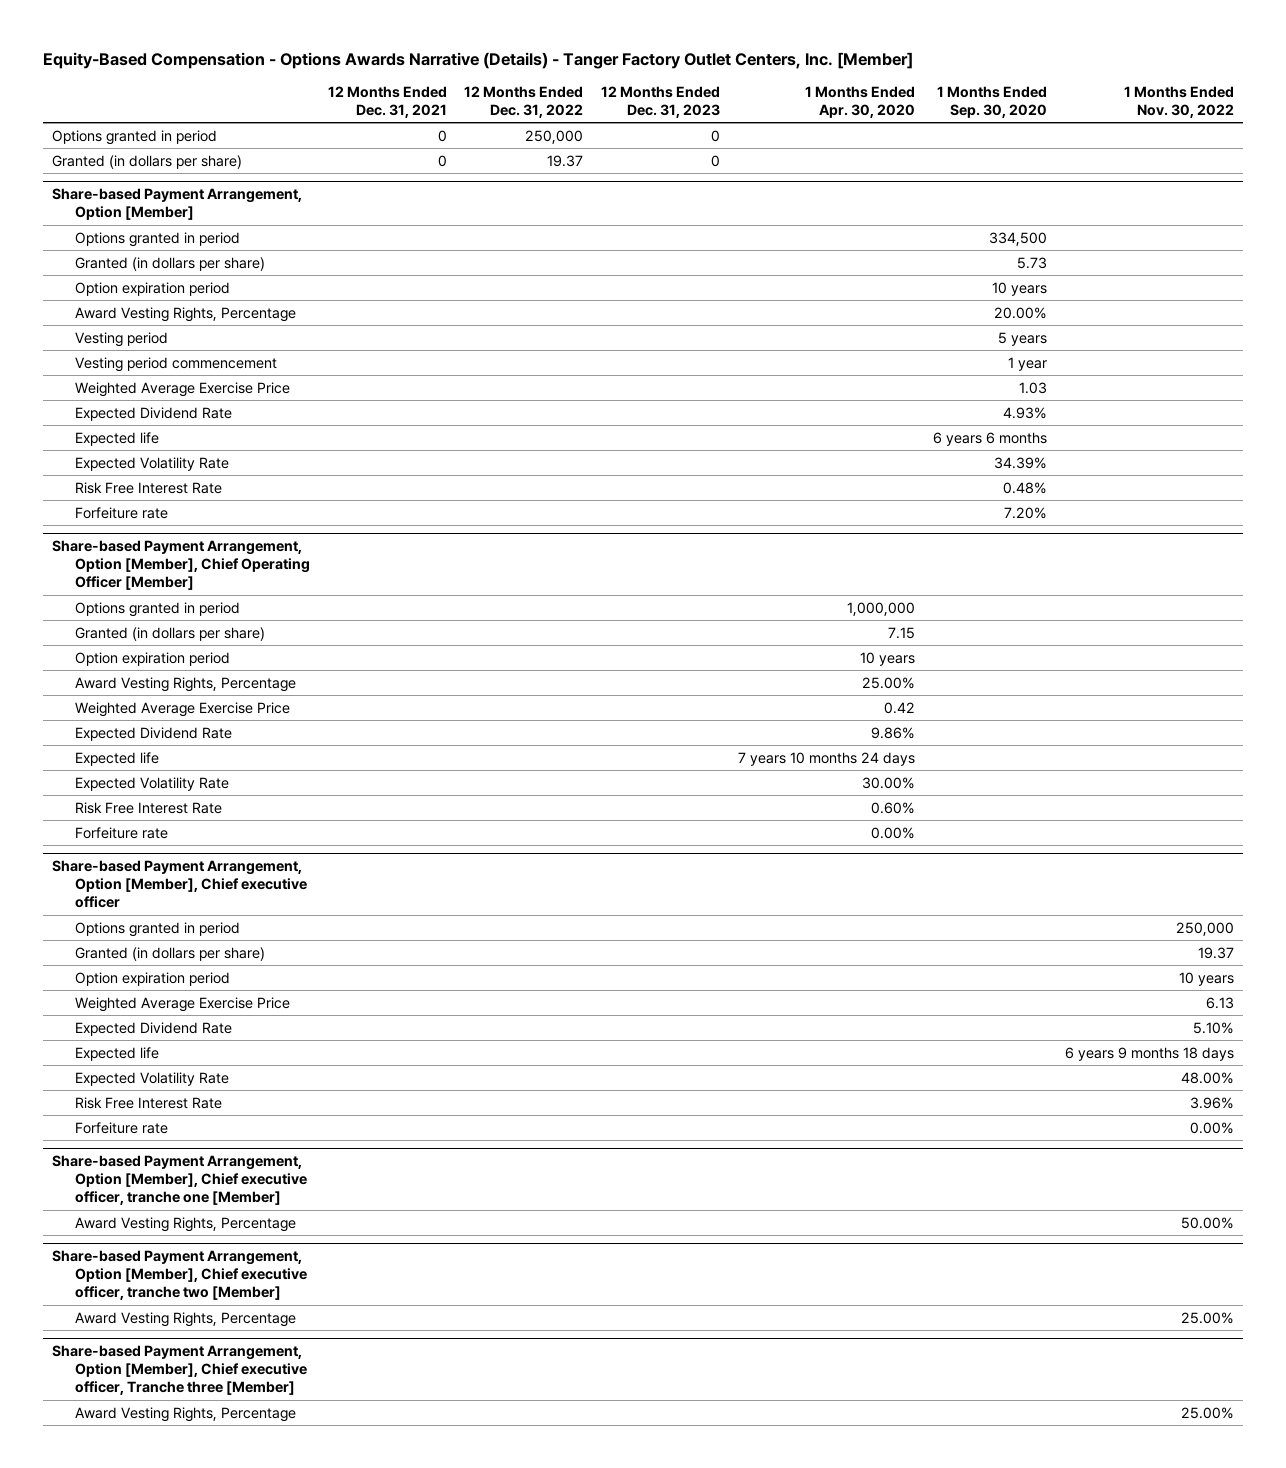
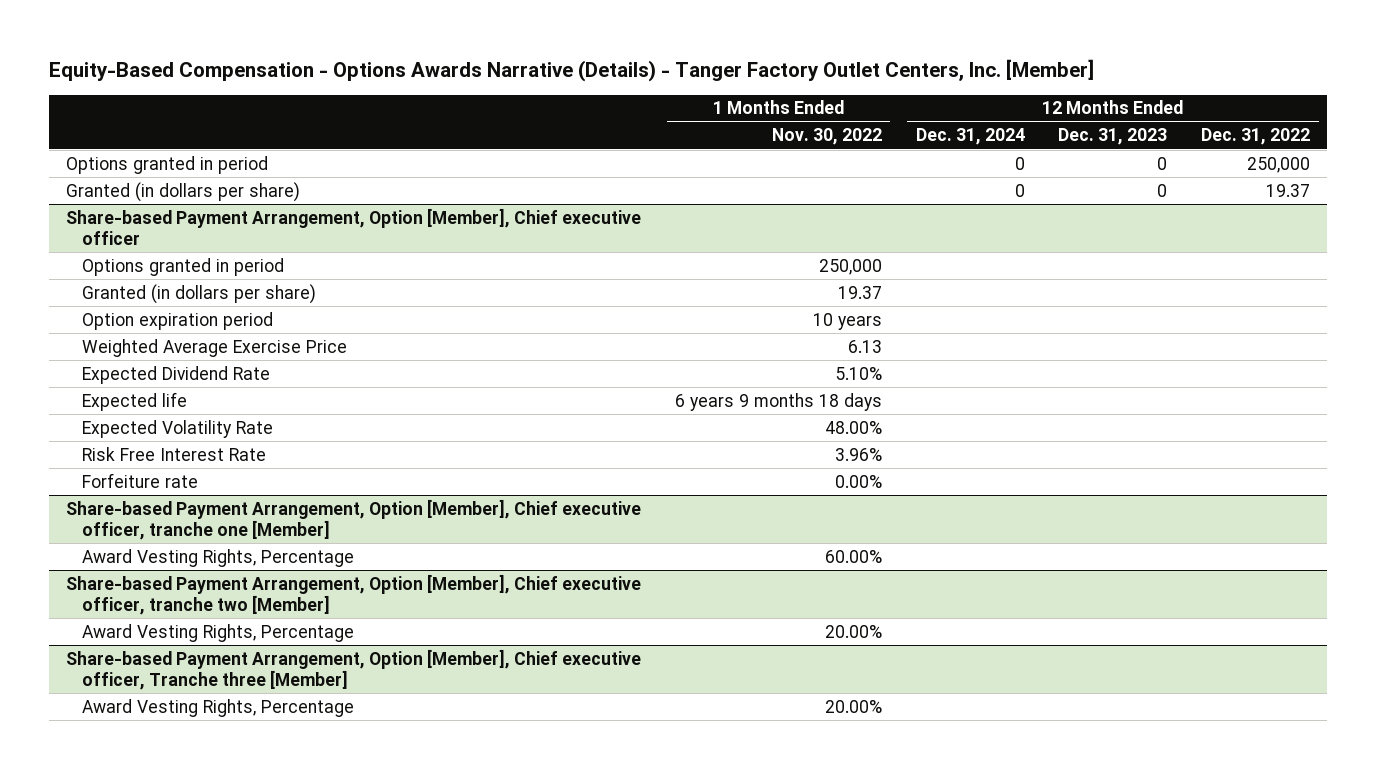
[327,86,447,118] 12 Months Ended Dec. 31, 2021 -> none
[805,86,916,118] 1 Months Ended Apr. 30, 2020 -> none
[937,86,1048,118] 1 Months Ended Sep. 30, 2020 -> none
none -> [915,128,1025,146] Dec. 31, 2024
[51,188,302,221] Share-based Payment Arrangement, Option [Member] -> none
[74,231,240,247] Options granted in period -> none
[74,256,265,271] Granted (in dollars per share) -> none
[74,281,230,296] Option expiration period -> none
[74,306,296,322] Award Vesting Rights, Percentage -> none
[74,331,168,347] Vesting period -> none
[74,356,277,372] Vesting period commencement -> none
[74,381,290,397] Weighted Average Exercise Price -> none
[74,406,232,421] Expected Dividend Rate -> none
[74,431,159,446] Expected life -> none
[74,456,229,471] Expected Volatility Rate -> none
[74,481,222,494] Risk Free Interest Rate -> none
[74,506,168,519] Forfeiture rate -> none
[51,540,310,591] Share-based Payment Arrangement, Option [Member], Chief Operating Officer [Member] -> none
[74,601,240,617] Options granted in period -> none
[74,626,265,641] Granted (in dollars per share) -> none
[74,651,230,666] Option expiration period -> none
[74,676,296,692] Award Vesting Rights, Percentage -> none
[74,701,290,717] Weighted Average Exercise Price -> none
[74,726,232,741] Expected Dividend Rate -> none
[74,751,159,766] Expected life -> none
[74,776,229,791] Expected Volatility Rate -> none
[74,801,222,814] Risk Free Interest Rate -> none
[74,826,168,839] Forfeiture rate -> none
[1180,1216,1234,1229] 50.00% -> [825,549,883,563] 60.00%
[1180,1311,1234,1324] 25.00% -> [825,624,883,638] 20.00%
[1180,1406,1234,1419] 25.00% -> [825,699,883,713] 20.00%

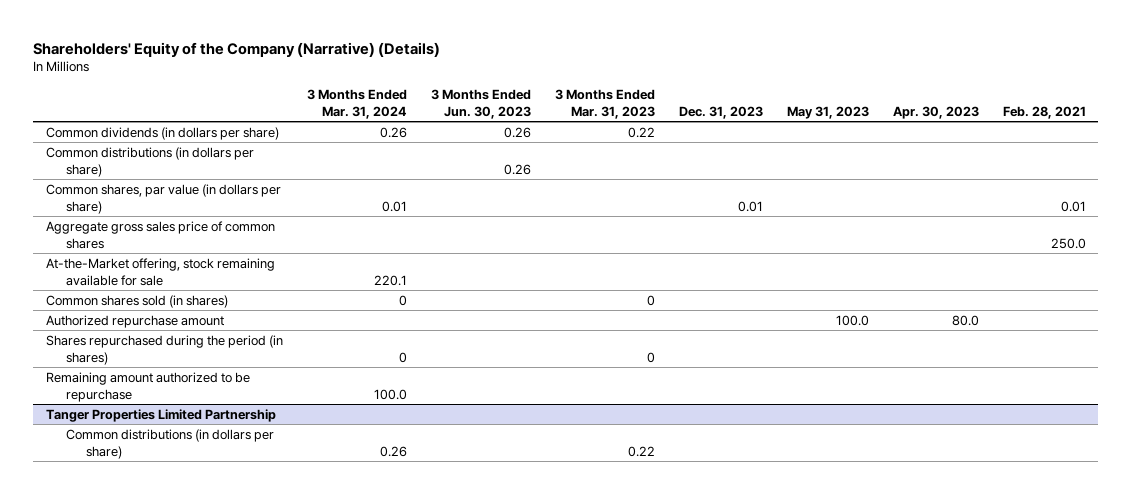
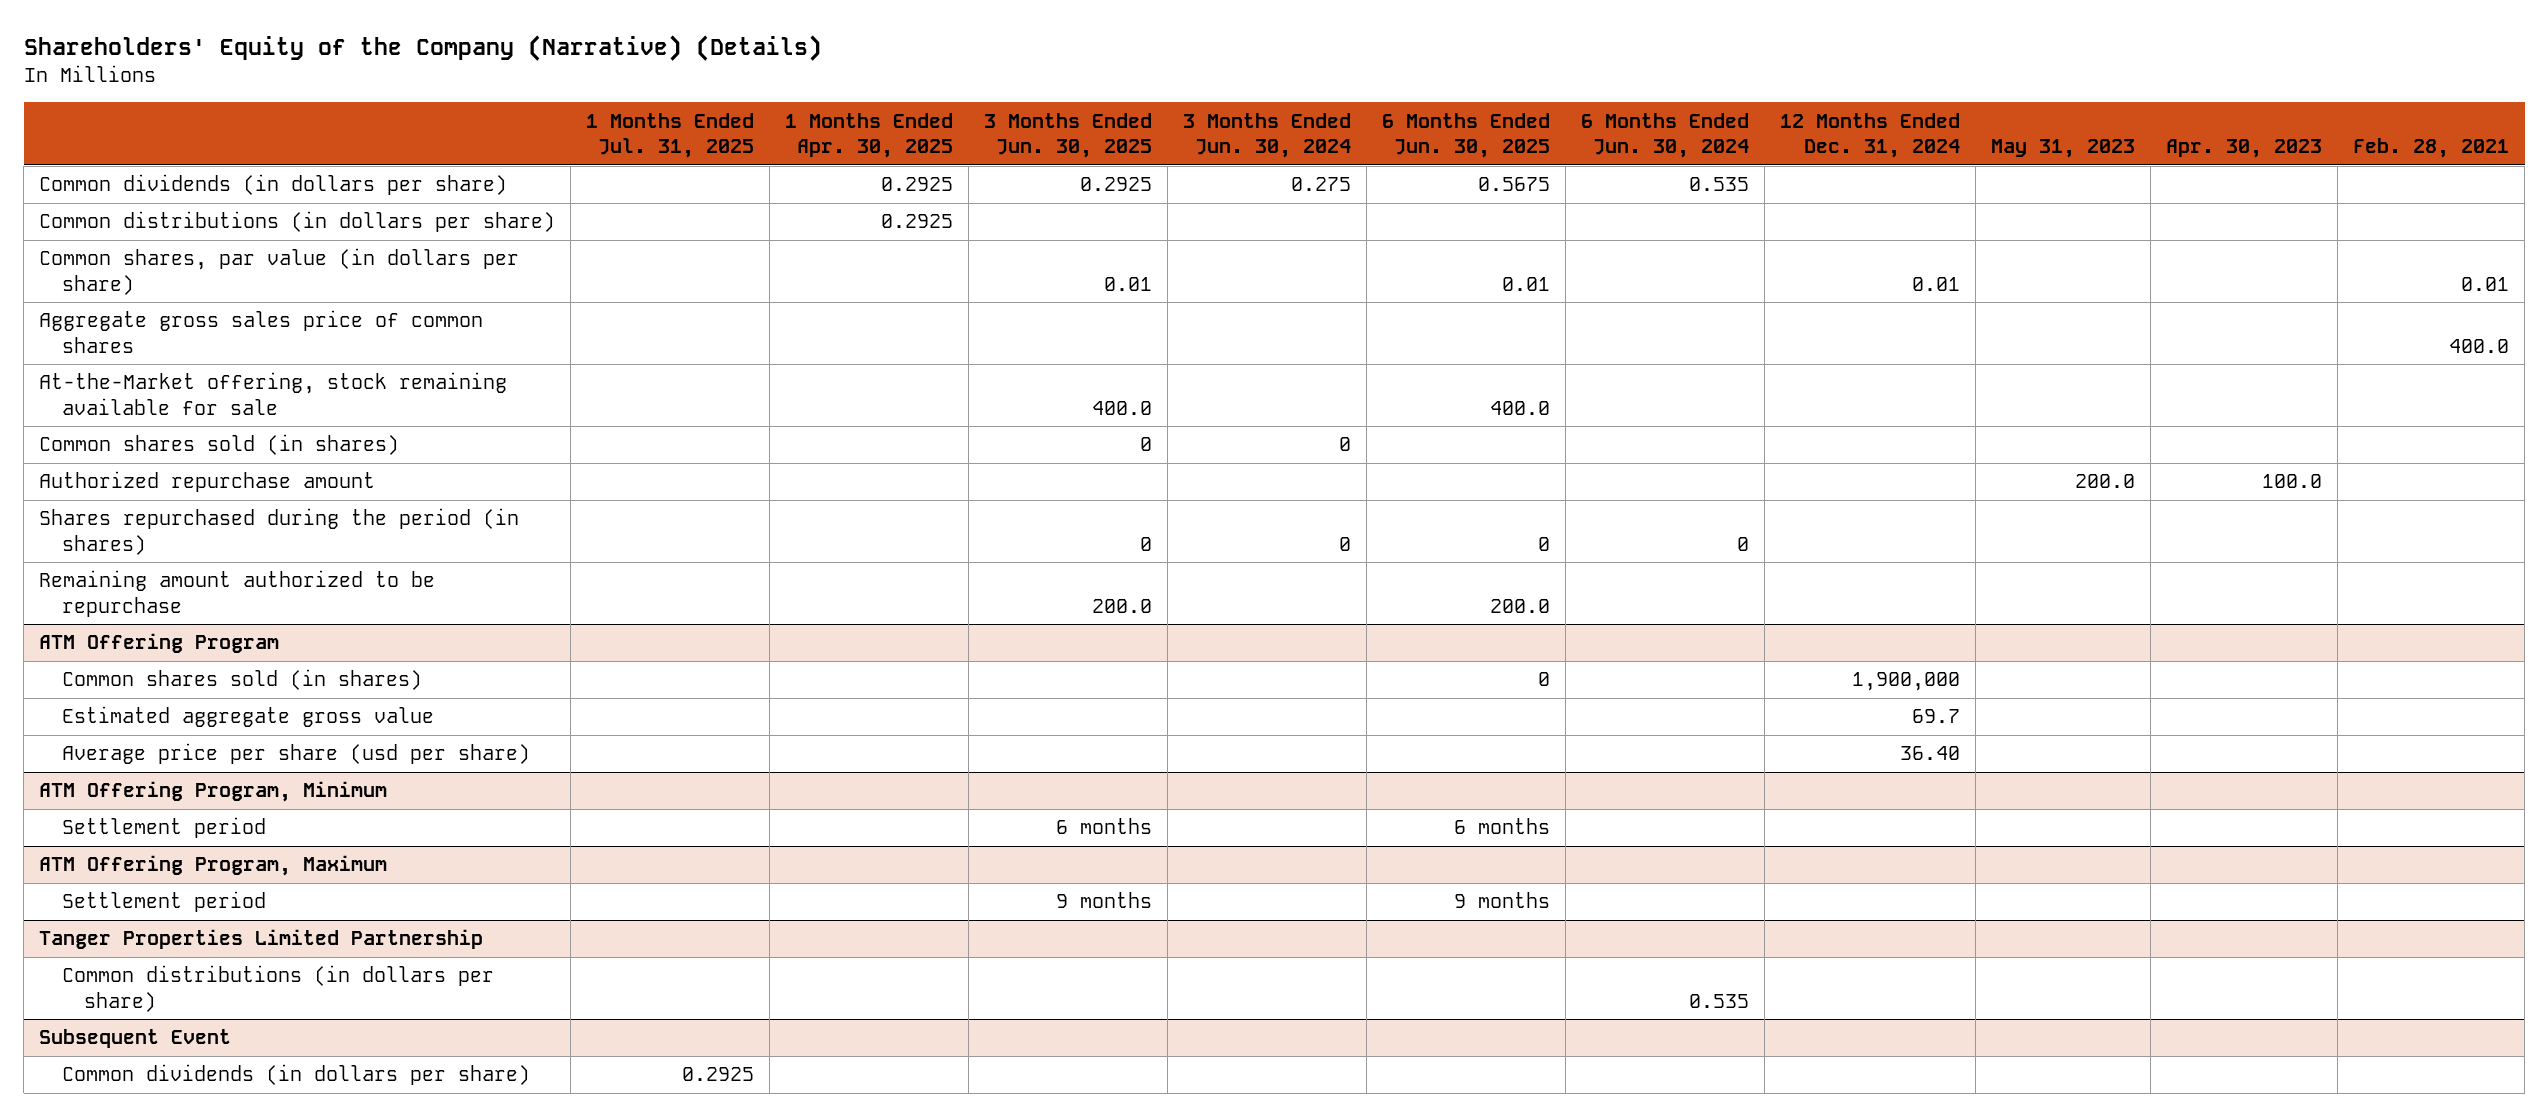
[306,89,407,120] 3 Months Ended Mar. 31, 2024 -> none
[430,89,531,120] 3 Months Ended Jun. 30, 2023 -> none
[554,89,655,120] 3 Months Ended Mar. 31, 2023 -> none
[679,106,764,120] Dec. 31, 2023 -> none
none -> [586,112,755,159] 1 Months Ended Jul. 31, 2025
none -> [785,112,954,159] 1 Months Ended Apr. 30, 2025
none -> [984,112,1153,159] 3 Months Ended Jun. 30, 2025
none -> [1183,112,1352,159] 3 Months Ended Jun. 30, 2024
none -> [1382,112,1551,159] 6 Months Ended Jun. 30, 2025
none -> [1581,112,1750,159] 6 Months Ended Jun. 30, 2024
none -> [1780,112,1961,159] 12 Months Ended Dec. 31, 2024
[1051,237,1087,249] 250.0 -> [2449,339,2510,354] 400.0
[836,314,870,326] 100.0 -> [2075,474,2136,489] 200.0
[952,314,980,326] 80.0 -> [2262,474,2323,489] 100.0
none -> [39,633,280,654] ATM Offering Program
none -> [61,669,422,691] Common shares sold (in shares)
none -> [61,706,434,728] Estimated aggregate gross value
none -> [61,743,530,765] Average price per share (usd per share)
none -> [39,781,388,803] ATM Offering Program, Minimum
none -> [61,817,266,839] Settlement period
none -> [39,855,388,877] ATM Offering Program, Maximum
none -> [61,891,266,913] Settlement period
none -> [39,1029,232,1049] Subsequent Event
none -> [61,1064,530,1086] Common dividends (in dollars per share)

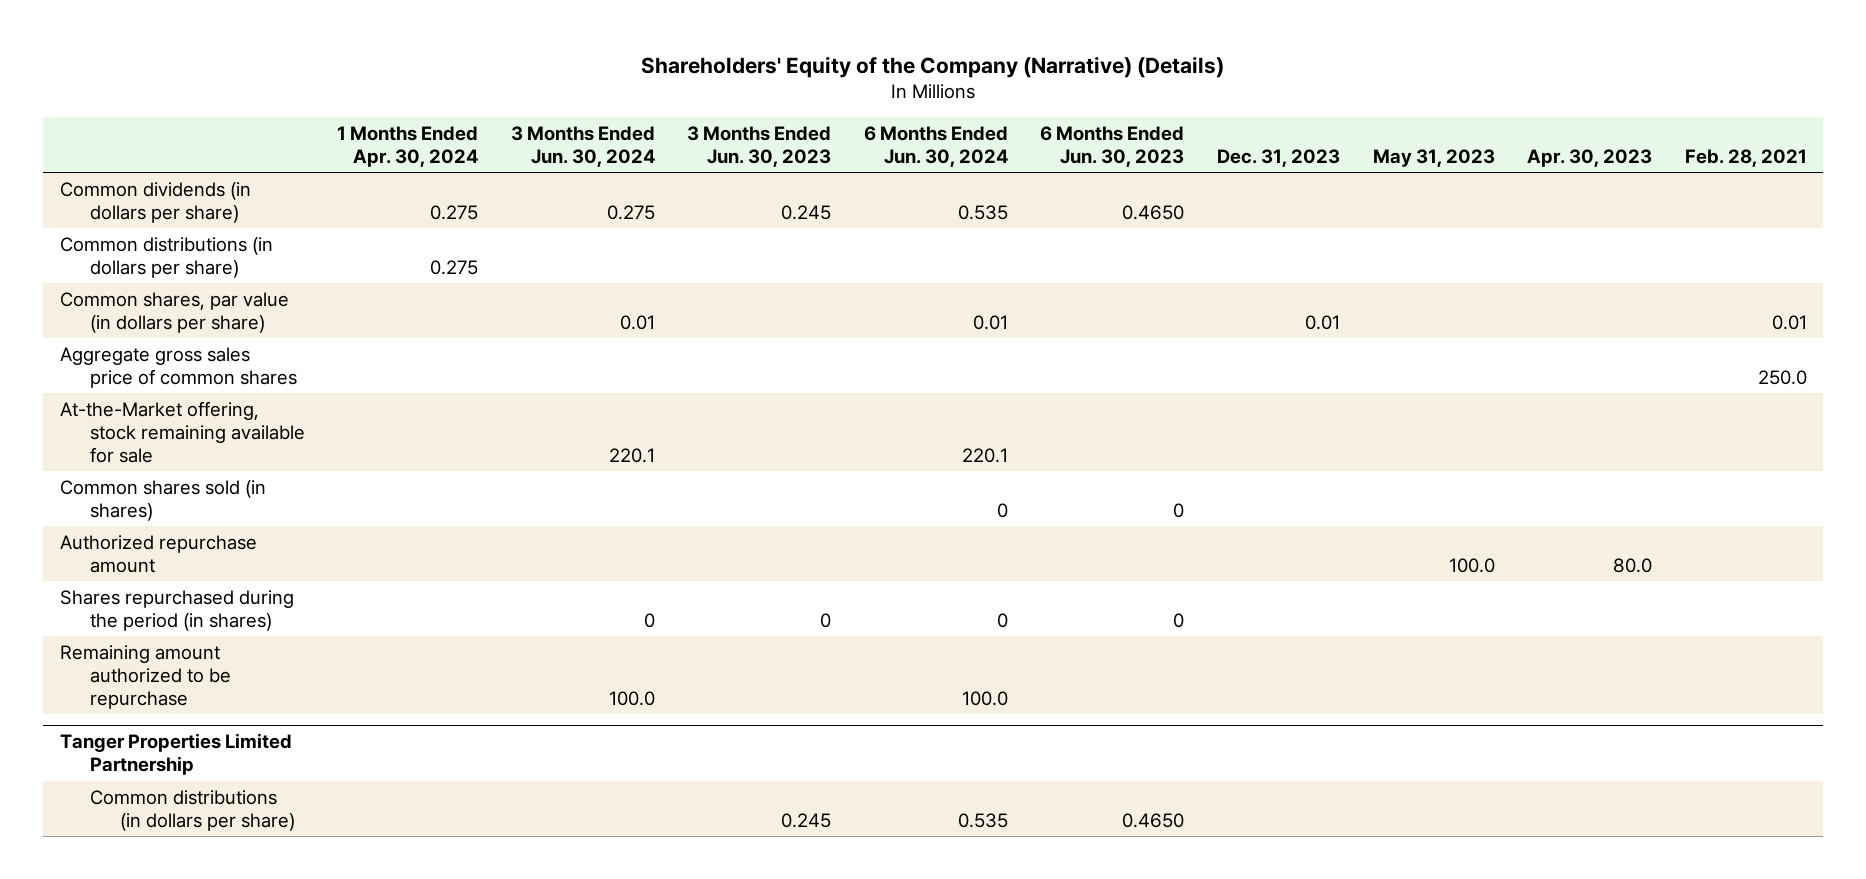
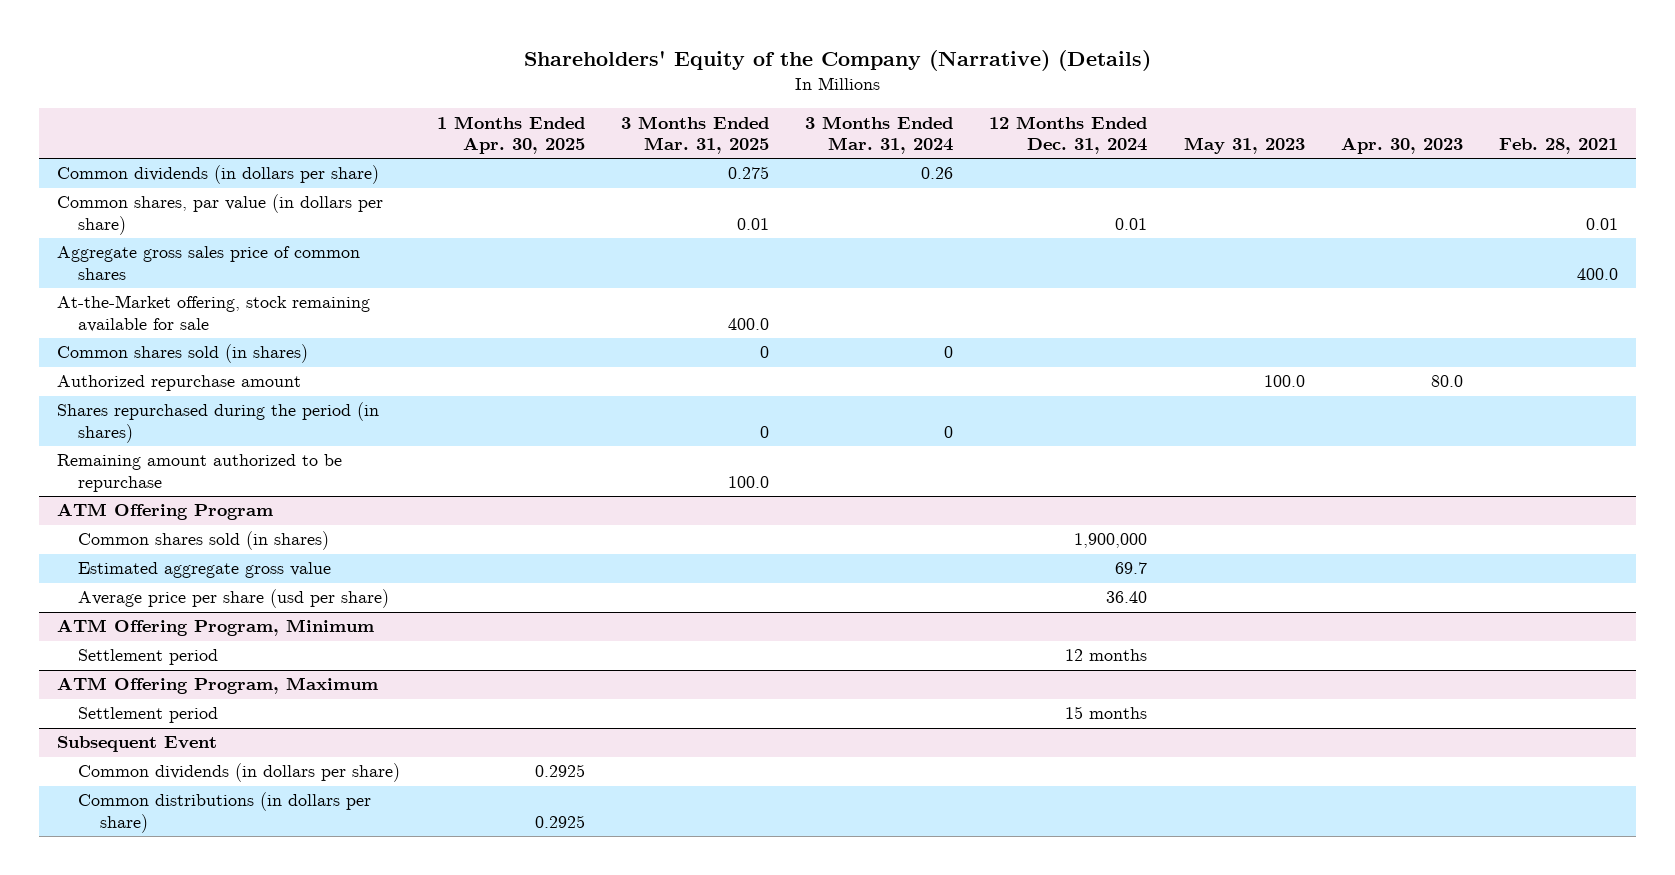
[337,126,479,167] 1 Months Ended Apr. 30, 2024 -> none
[510,126,655,167] 3 Months Ended Jun. 30, 2024 -> none
[687,126,832,167] 3 Months Ended Jun. 30, 2023 -> none
[863,126,1008,167] 6 Months Ended Jun. 30, 2024 -> none
[1040,126,1185,167] 6 Months Ended Jun. 30, 2023 -> none
[1216,148,1340,167] Dec. 31, 2023 -> none
none -> [436,115,585,155] 1 Months Ended Apr. 30, 2025
none -> [620,115,769,155] 3 Months Ended Mar. 31, 2025
none -> [805,115,954,155] 3 Months Ended Mar. 31, 2024
none -> [989,115,1148,155] 12 Months Ended Dec. 31, 2024
[59,236,273,278] Common distributions (in dollars per share) -> none
[1757,369,1807,385] 250.0 -> [1577,268,1619,281] 400.0
[59,733,292,776] Tanger Properties Limited Partnership -> none
[89,789,295,831] Common distributions (in dollars per share) -> none
none -> [57,503,274,521] ATM Offering Program
none -> [78,531,330,551] Common shares sold (in shares)
none -> [78,562,332,579] Estimated aggregate gross value
none -> [78,589,390,609] Average price per share (usd per share)
none -> [57,619,375,637] ATM Offering Program, Minimum
none -> [78,649,219,666] Settlement period
none -> [57,677,379,695] ATM Offering Program, Maximum
none -> [78,707,219,724] Settlement period
none -> [57,736,218,753] Subsequent Event
none -> [78,763,401,783] Common dividends (in dollars per share)
none -> [78,792,372,834] Common distributions (in dollars per share)

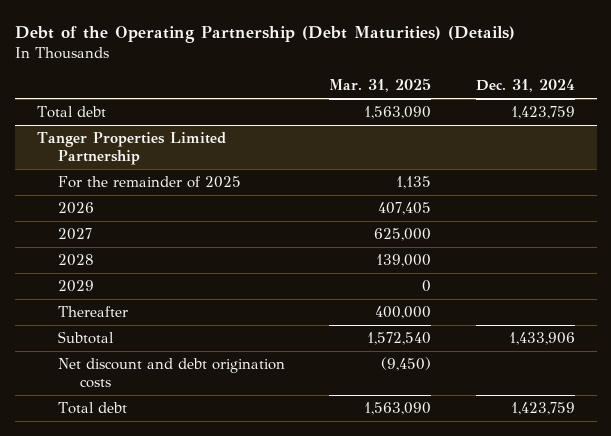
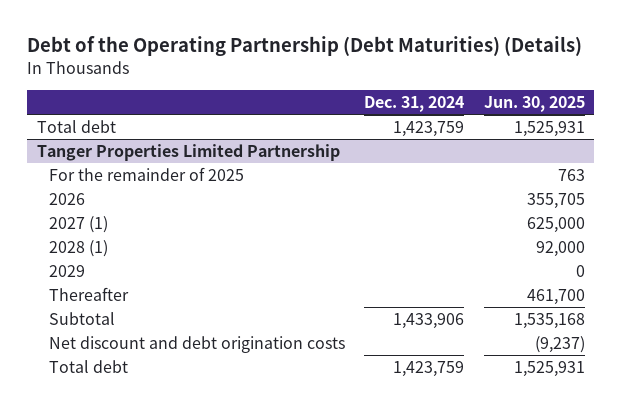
[329,78,432,93] Mar. 31, 2025 -> none
none -> [483,96,585,113] Jun. 30, 2025
[58,227,93,240] 2027 -> [49,215,109,233] 2027 (1)
[58,253,95,266] 2028 -> [49,239,109,257] 2028 (1)

